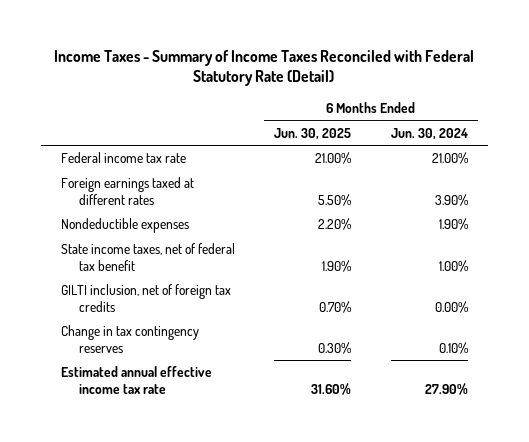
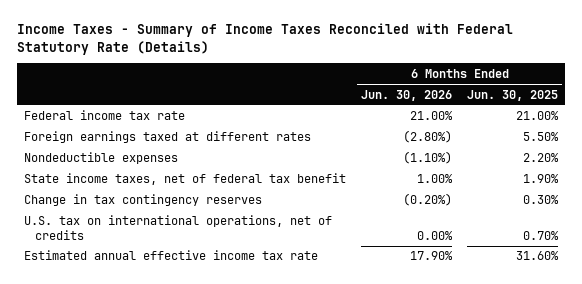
[54,49,475,87] Income Taxes - Summary of Income Taxes Reconciled with Federal Statutory Rate (Detail) -> [16,23,513,56] Income Taxes - Summary of Income Taxes Reconciled with Federal Statutory Rate (Details)
[391,127,469,140] Jun. 30, 2024 -> none
none -> [361,89,453,101] Jun. 30, 2026
[60,284,231,312] GILTI inclusion, net of foreign tax credits -> none
none -> [24,215,333,240] U.S. tax on international operations, net of credits

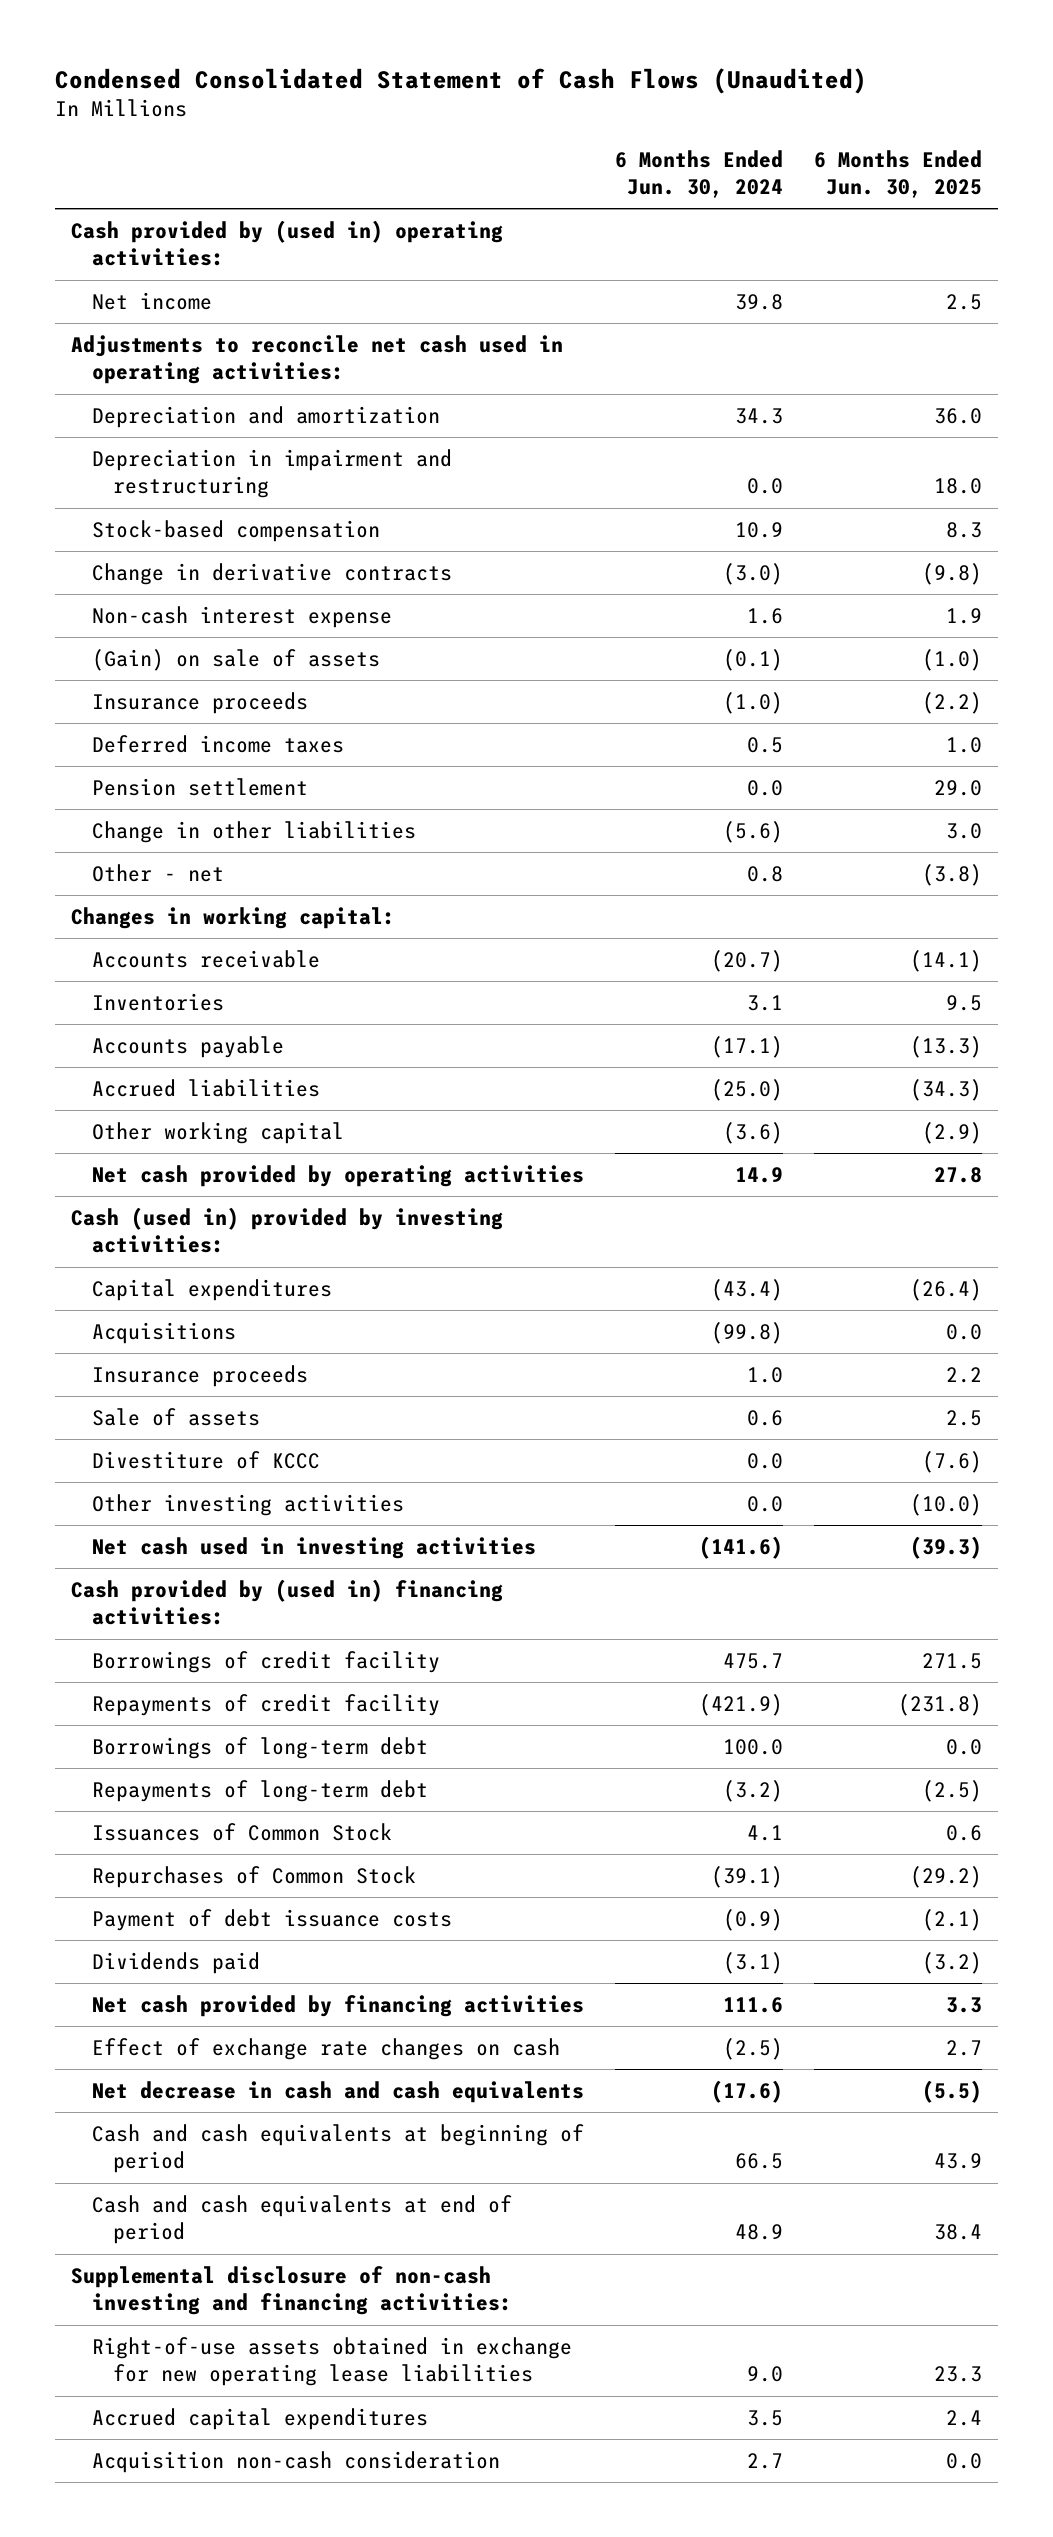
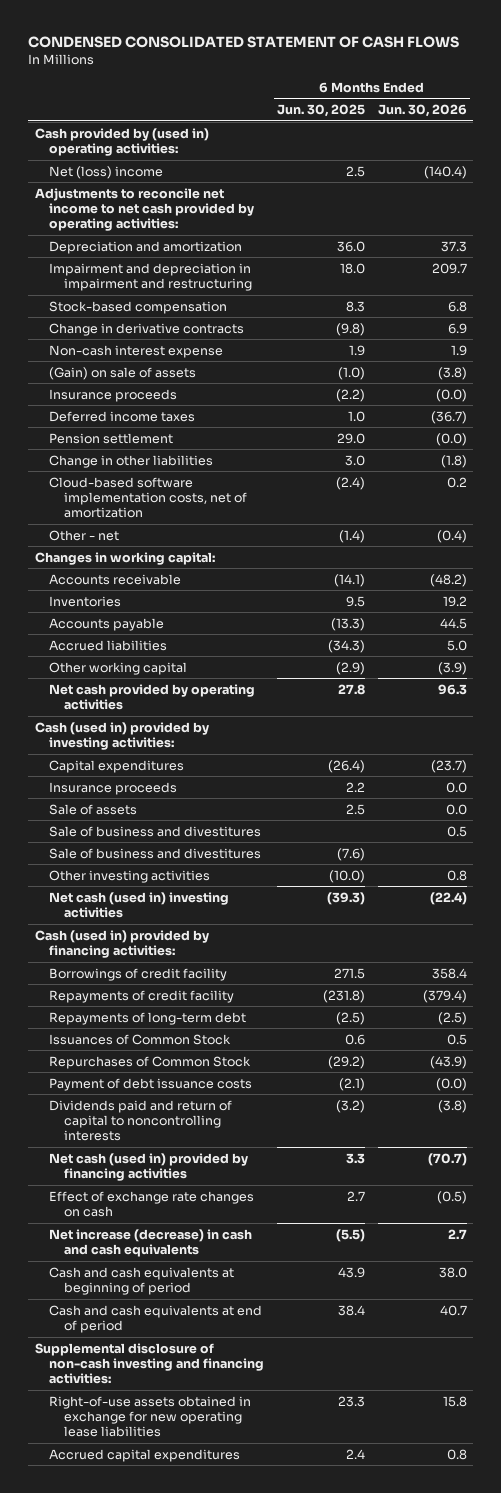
[55,67,868,94] Condensed Consolidated Statement of Cash Flows (Unaudited) -> [28,36,460,49] CONDENSED CONSOLIDATED STATEMENT OF CASH FLOWS
[615,149,784,198] 6 Months Ended Jun. 30, 2024 -> none
none -> [377,104,467,118] Jun. 30, 2026
[91,292,212,311] Net income -> [49,165,164,179] Net (loss) income
[70,335,563,385] Adjustments to reconcile net cash used in operating activities: -> [34,187,255,232] Adjustments to reconcile net income to net cash provided by operating activities:
[91,449,452,499] Depreciation in impairment and restructuring -> [49,262,253,292] Impairment and depreciation in impairment and restructuring
none -> [49,476,248,519] Cloud-based software implementation costs, net of amortization
[922,864,983,887] (3.8) -> [339,529,366,543] (1.4)
[91,1322,236,1345] Acquisitions -> none
none -> [49,825,262,837] Sale of business and divestitures
[91,1451,320,1470] Divestiture of KCCC -> [49,847,262,859] Sale of business and divestitures
[91,1537,536,1560] Net cash used in investing activities -> [49,891,230,919] Net cash (used in) investing activities
[70,1579,503,1626] Cash provided by (used in) financing activities: -> [34,929,209,959] Cash (used in) provided by financing activities:
[91,1737,428,1760] Borrowings of long-term debt -> none
[91,1952,260,1975] Dividends paid -> [49,1099,233,1142] Dividends paid and return of capital to noncontrolling interests
[91,1995,584,2018] Net cash provided by financing activities -> [49,1152,249,1182] Net cash (used in) provided by financing activities
[91,2081,584,2104] Net decrease in cash and cash equivalents -> [49,1228,253,1258] Net increase (decrease) in cash and cash equivalents
[91,2451,500,2474] Acquisition non-cash consideration -> none

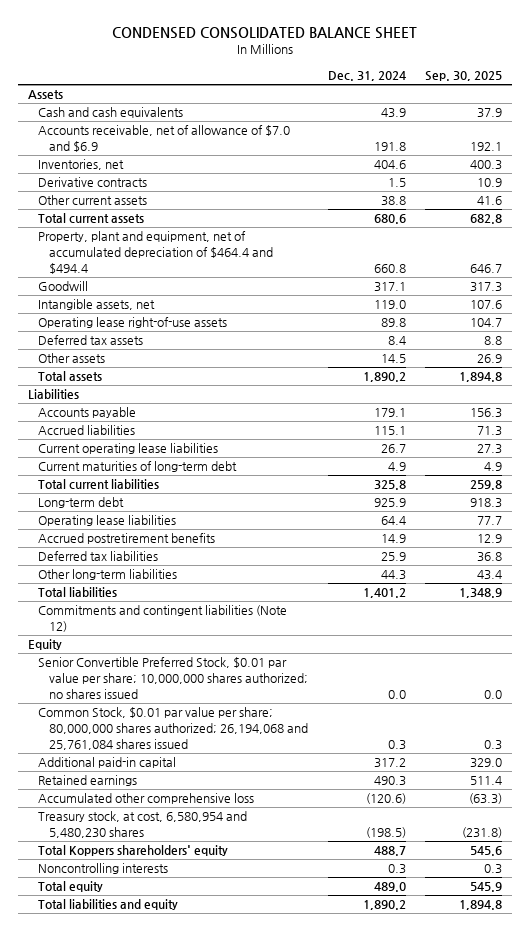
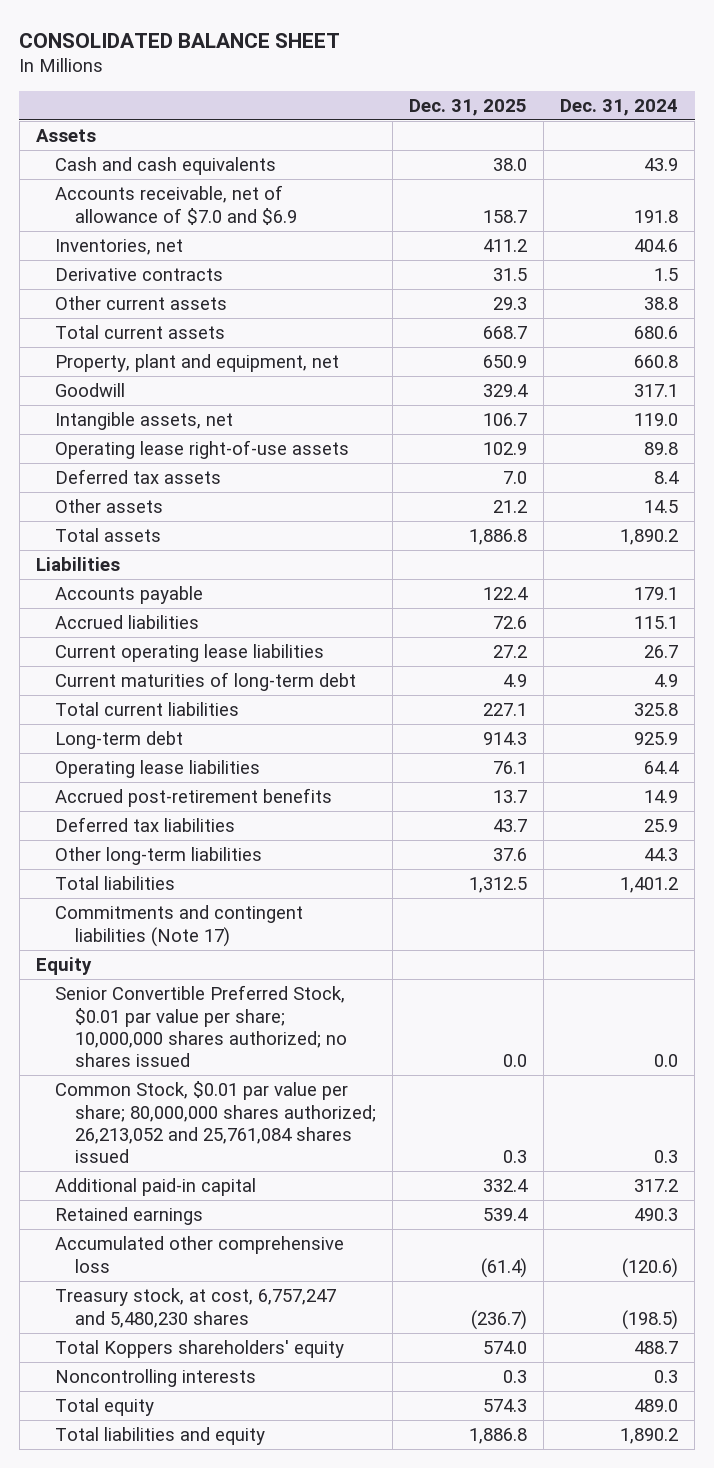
[112,27,418,40] CONDENSED CONSOLIDATED BALANCE SHEET -> [19,32,341,48] CONSOLIDATED BALANCE SHEET
[425,71,503,82] Sep. 30, 2025 -> none
none -> [409,98,528,116] Dec. 31, 2025
[38,231,274,274] Property, plant and equipment, net of accumulated depreciation of $464.4 and $494.4 -> [55,354,340,373] Property, plant and equipment, net
[38,533,216,545] Accrued postretirement benefits -> [55,788,333,808] Accrued post-retirement benefits
[38,605,288,633] Commitments and contingent liabilities (Note 12) -> [55,905,304,947] Commitments and contingent liabilities (Note 17)
[38,707,309,750] Common Stock, $0.01 par value per share; 80,000,000 shares authorized; 26,194,068 and 25,761,084 shares issued -> [55,1081,377,1164] Common Stock, $0.01 par value per share; 80,000,000 shares authorized; 26,213,052 and 25,761,084 shares issued
[38,811,248,839] Treasury stock, at cost, 6,580,954 and 5,480,230 shares -> [55,1288,337,1328] Treasury stock, at cost, 6,757,247 and 5,480,230 shares

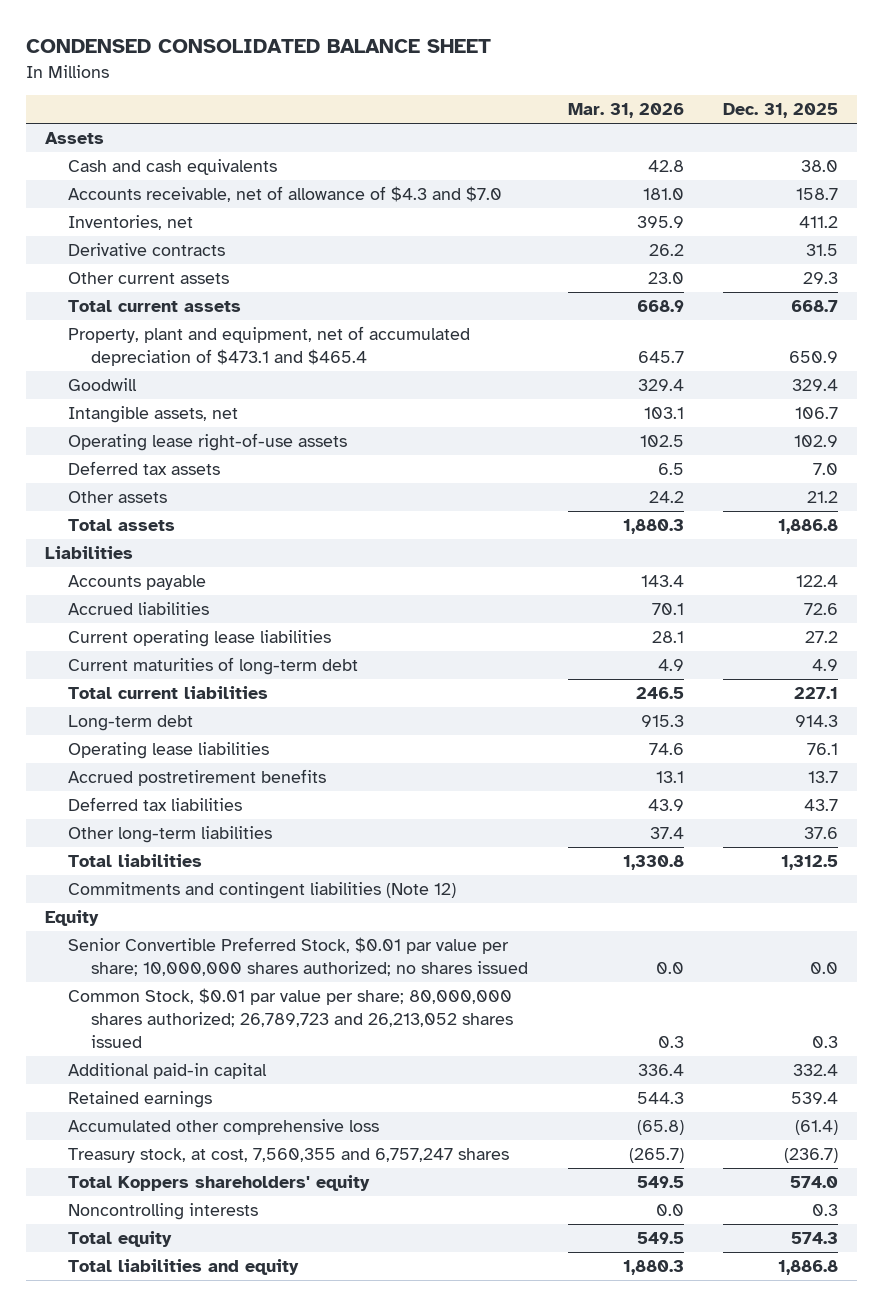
[19,32,341,48] CONSOLIDATED BALANCE SHEET -> [25,39,491,54] CONDENSED CONSOLIDATED BALANCE SHEET
[560,98,679,116] Dec. 31, 2024 -> none
none -> [567,103,684,119] Mar. 31, 2026
[55,185,298,225] Accounts receivable, net of allowance of $7.0 and $6.9 -> [68,185,503,202] Accounts receivable, net of allowance of $4.3 and $7.0
[55,354,340,373] Property, plant and equipment, net -> [68,325,471,366] Property, plant and equipment, net of accumulated depreciation of $473.1 and $465.4
[55,788,333,808] Accrued post-retirement benefits -> [68,768,327,786] Accrued postretirement benefits
[55,905,304,947] Commitments and contingent liabilities (Note 17) -> [68,881,457,899] Commitments and contingent liabilities (Note 12)
[55,1081,377,1164] Common Stock, $0.01 par value per share; 80,000,000 shares authorized; 26,213,052 and 25,761,084 shares issued -> [68,987,514,1049] Common Stock, $0.01 par value per share; 80,000,000 shares authorized; 26,789,723 and 26,213,052 shares issued
[55,1288,337,1328] Treasury stock, at cost, 6,757,247 and 5,480,230 shares -> [68,1147,510,1163] Treasury stock, at cost, 7,560,355 and 6,757,247 shares

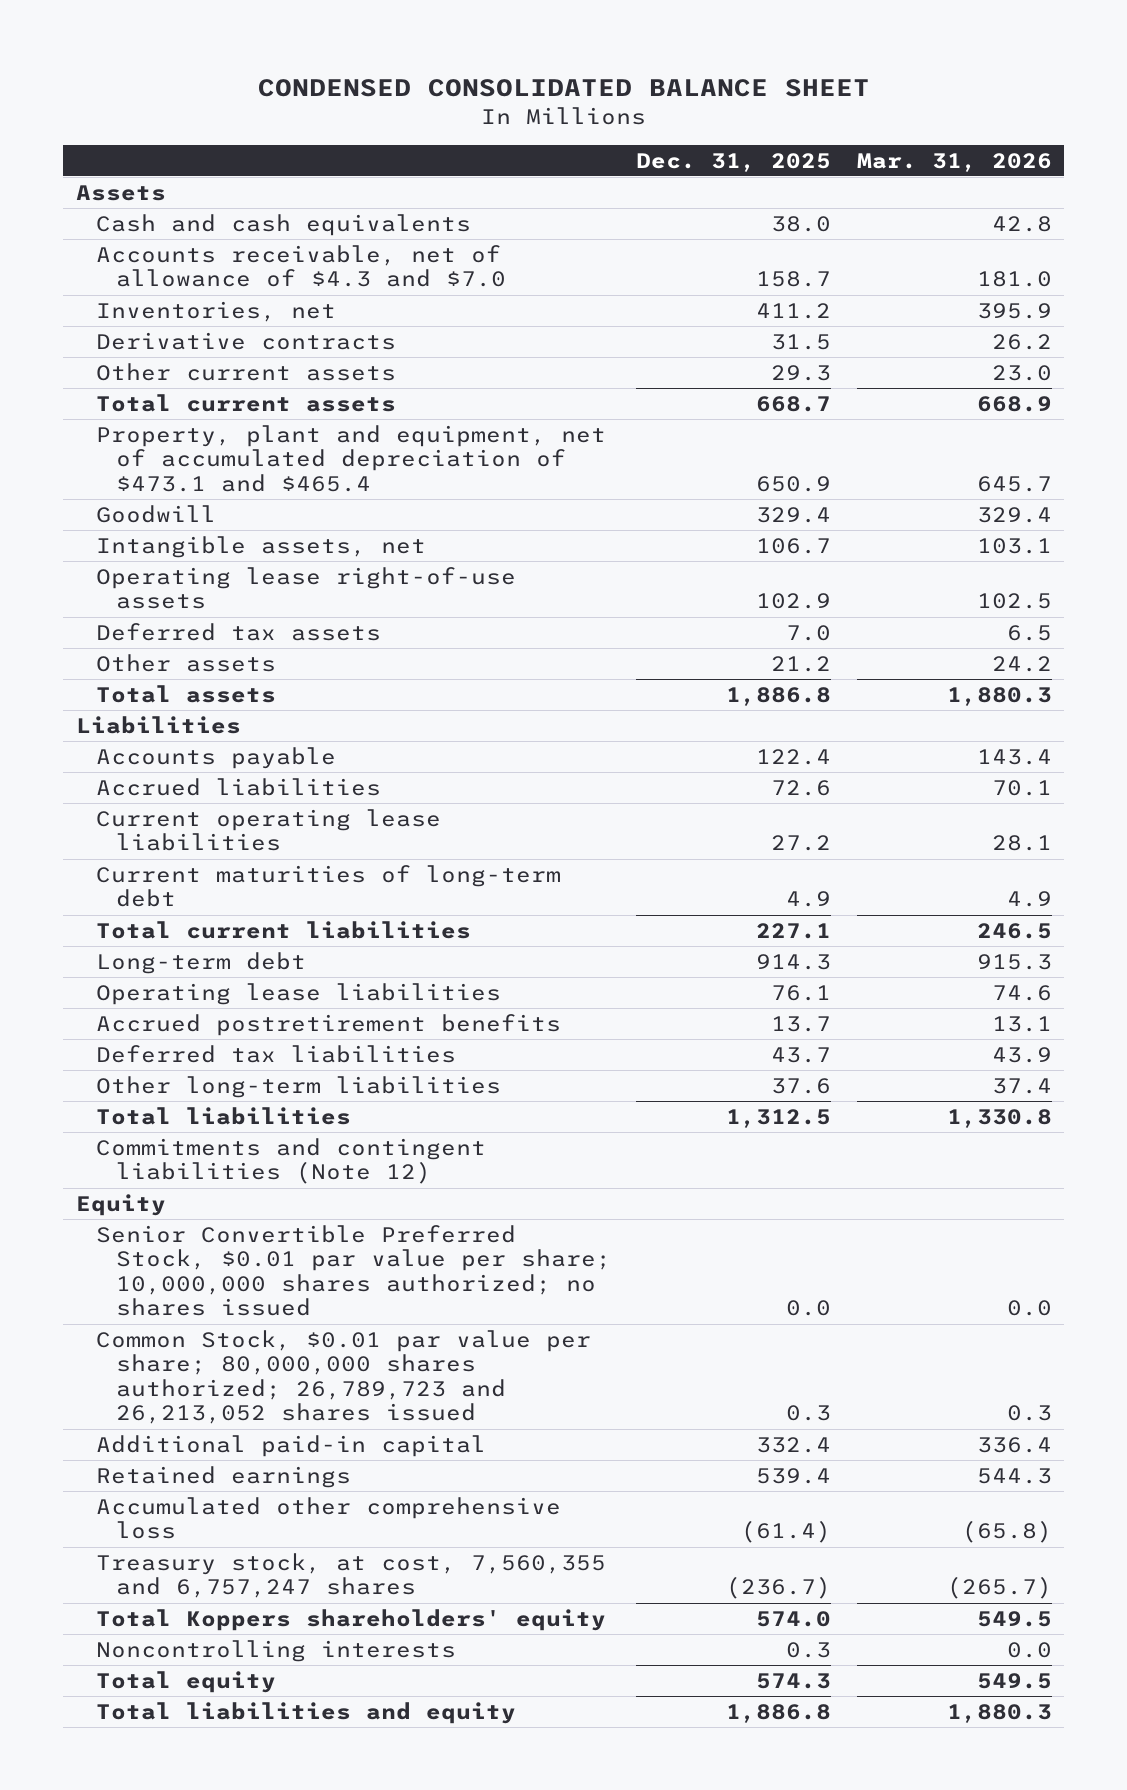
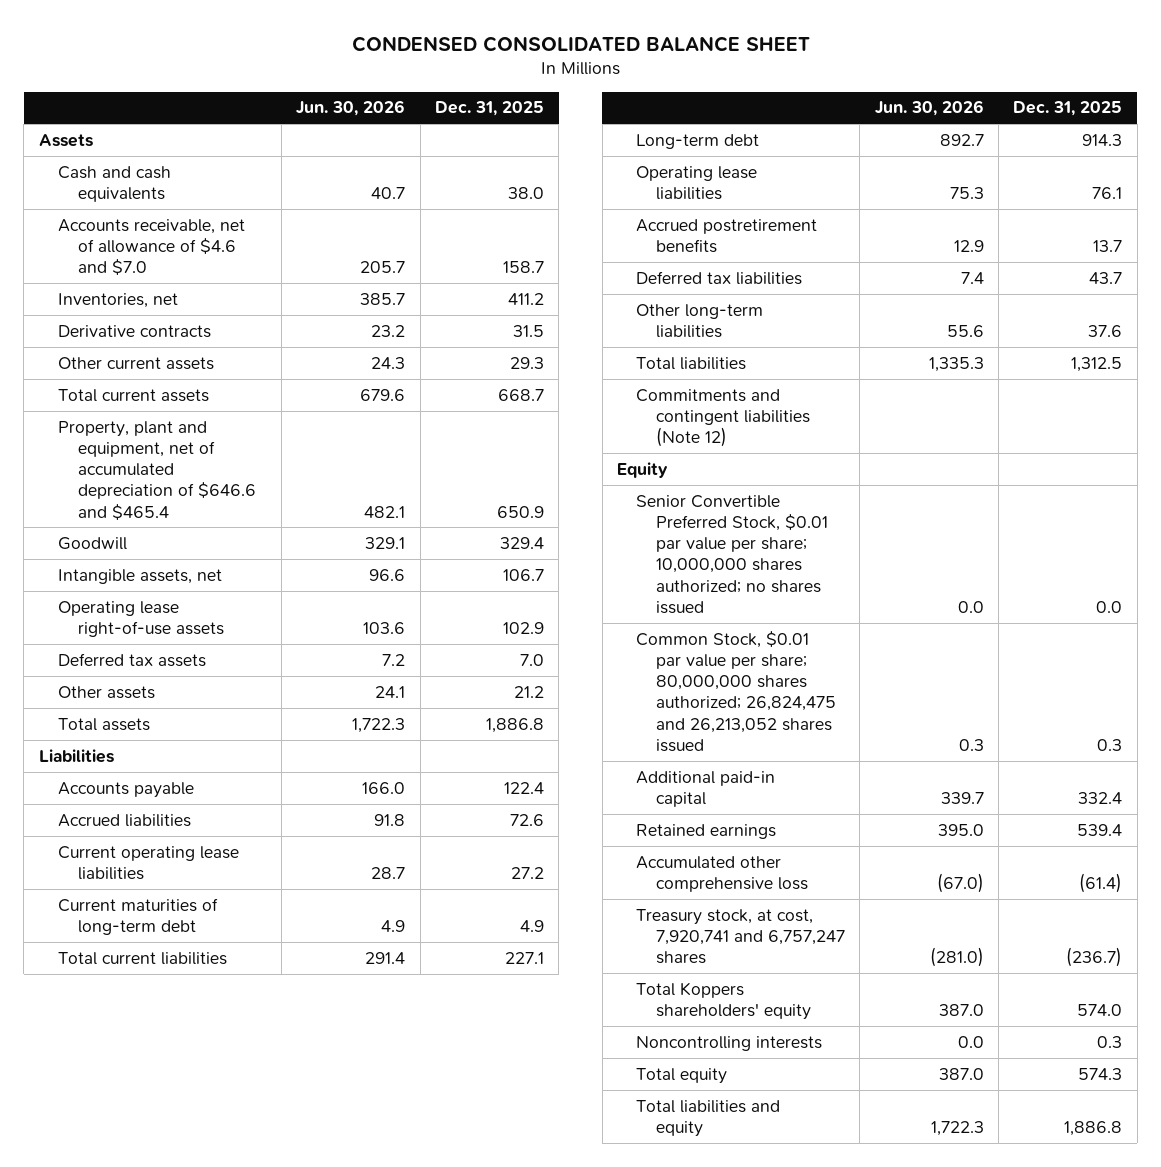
[856,152,1052,172] Mar. 31, 2026 -> none
none -> [296,100,406,117] Jun. 30, 2026
[95,244,506,288] Accounts receivable, net of allowance of $4.3 and $7.0 -> [58,218,246,277] Accounts receivable, net of allowance of $4.6 and $7.0
[95,424,606,492] Property, plant and equipment, net of accumulated depreciation of $473.1 and $465.4 -> [58,420,256,521] Property, plant and equipment, net of accumulated depreciation of $646.6 and $465.4
[95,1329,591,1425] Common Stock, $0.01 par value per share; 80,000,000 shares authorized; 26,789,723 and 26,213,052 shares issued -> [636,630,836,752] Common Stock, $0.01 par value per share; 80,000,000 shares authorized; 26,824,475 and 26,213,052 shares issued
[95,1552,606,1599] Treasury stock, at cost, 7,560,355 and 6,757,247 shares -> [636,908,845,965] Treasury stock, at cost, 7,920,741 and 6,757,247 shares

